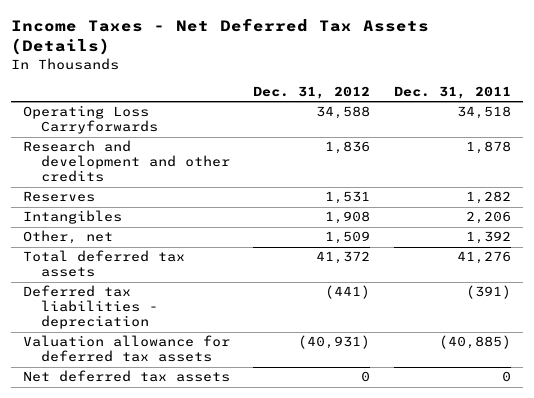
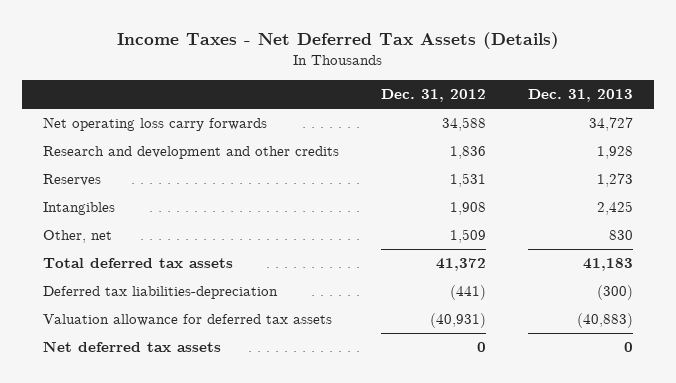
[393,85,511,99] Dec. 31, 2011 -> none
none -> [527,89,633,103] Dec. 31, 2013
[22,105,159,135] Operating Loss Carryforwards -> [42,117,267,132] Net operating loss carry forwards
[22,285,159,330] Deferred tax liabilities - depreciation -> [42,286,278,300] Deferred tax liabilities-depreciation

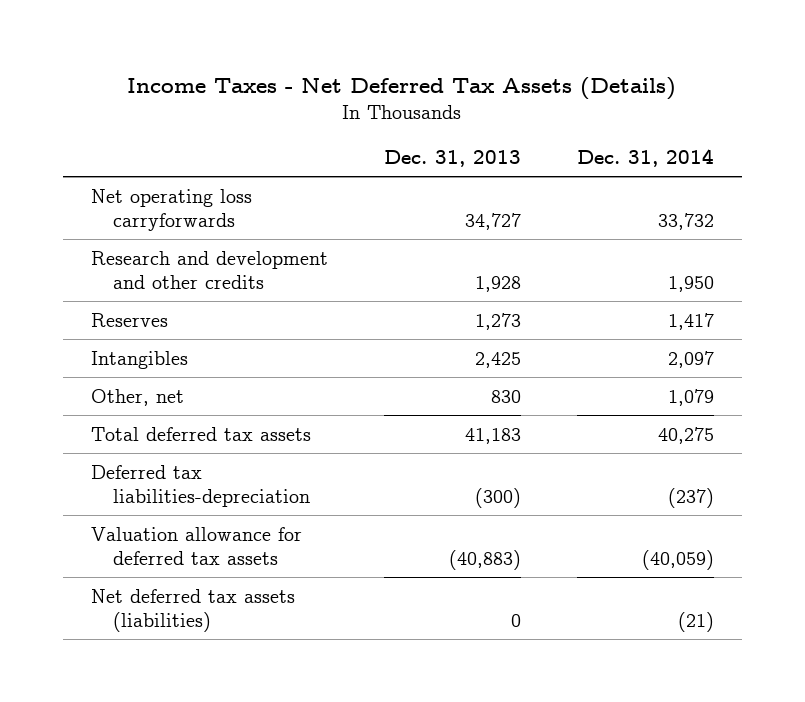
[380,89,486,103] Dec. 31, 2012 -> none
none -> [576,148,714,167] Dec. 31, 2014
[42,117,267,132] Net operating loss carry forwards -> [90,188,252,231] Net operating loss carryforwards
[42,341,221,353] Net deferred tax assets -> [90,588,295,632] Net deferred tax assets (liabilities)

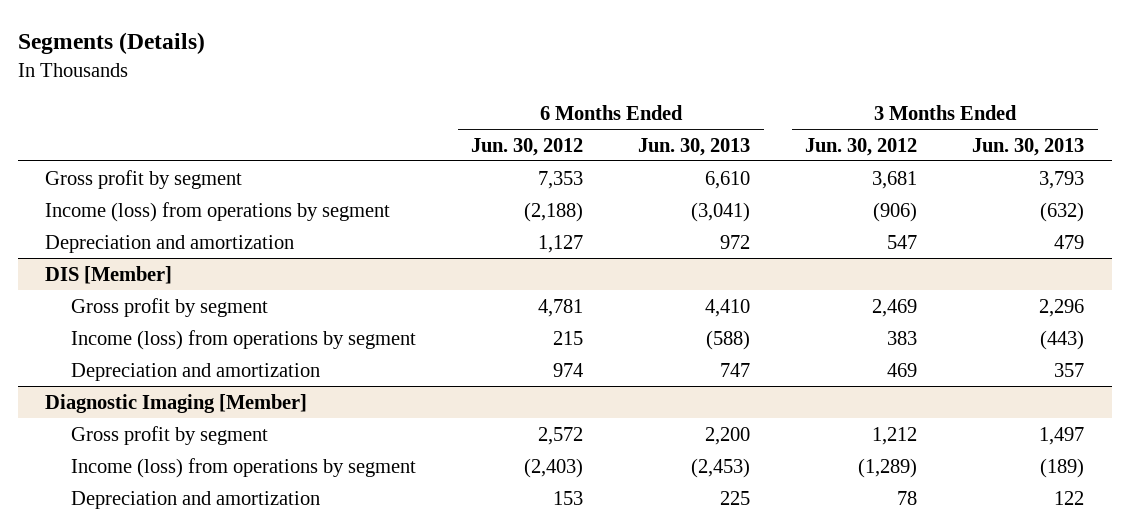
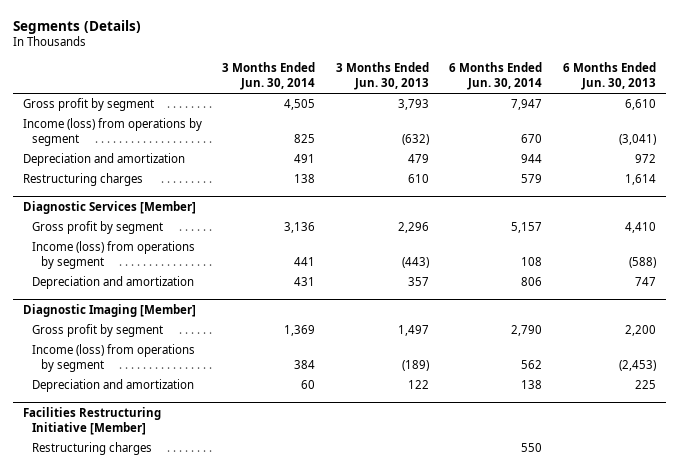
[471,137,584,156] Jun. 30, 2012 -> none
[805,137,918,156] Jun. 30, 2012 -> none
none -> [222,62,316,91] 3 Months Ended Jun. 30, 2014
none -> [449,62,543,91] 6 Months Ended Jun. 30, 2014
[45,265,173,284] DIS [Member] -> none
none -> [22,173,143,187] Restructuring charges
none -> [22,200,196,214] Diagnostic Services [Member]
none -> [22,406,161,435] Facilities Restructuring Initiative [Member]
none -> [31,442,152,456] Restructuring charges

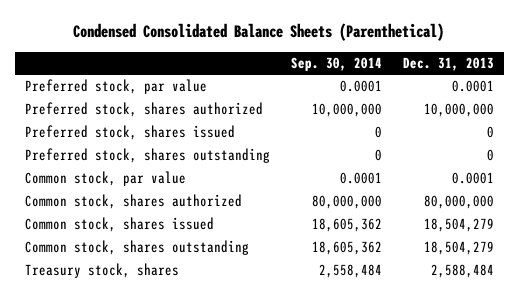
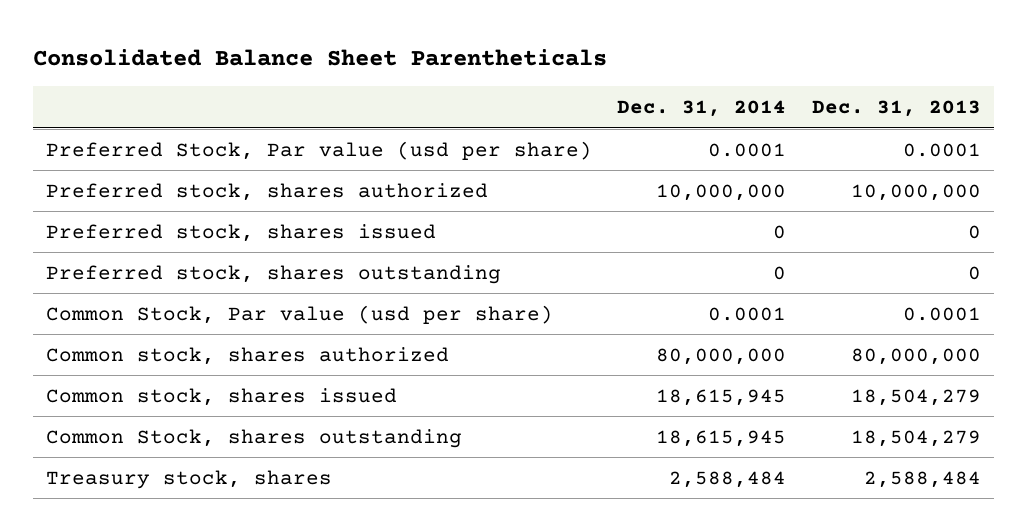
[73,23,445,42] Condensed Consolidated Balance Sheets (Parenthetical) -> [32,49,607,67] Consolidated Balance Sheet Parentheticals
[290,56,382,71] Sep. 30, 2014 -> none
none -> [617,100,787,118] Dec. 31, 2014
[25,79,208,95] Preferred stock, par value -> [45,140,592,160] Preferred Stock, Par value (usd per share)
[25,171,187,187] Common stock, par value -> [45,304,553,324] Common Stock, Par value (usd per share)
[25,240,250,256] Common stock, shares outstanding -> [45,428,462,448] Common Stock, shares outstanding

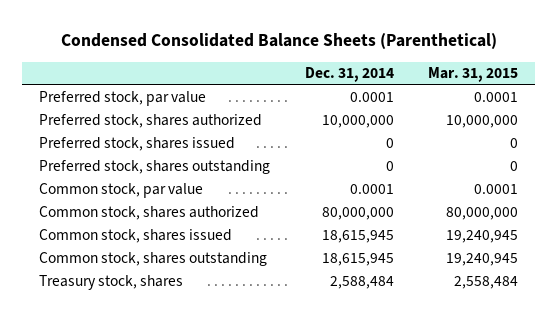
[32,49,607,67] Consolidated Balance Sheet Parentheticals -> [60,33,497,50] Condensed Consolidated Balance Sheets (Parenthetical)
[811,100,981,118] Dec. 31, 2013 -> none
none -> [427,67,518,83] Mar. 31, 2015
[45,140,592,160] Preferred Stock, Par value (usd per share) -> [39,90,207,106] Preferred stock, par value
[45,304,553,324] Common Stock, Par value (usd per share) -> [39,182,204,198] Common stock, par value
[45,428,462,448] Common Stock, shares outstanding -> [39,251,268,266] Common stock, shares outstanding

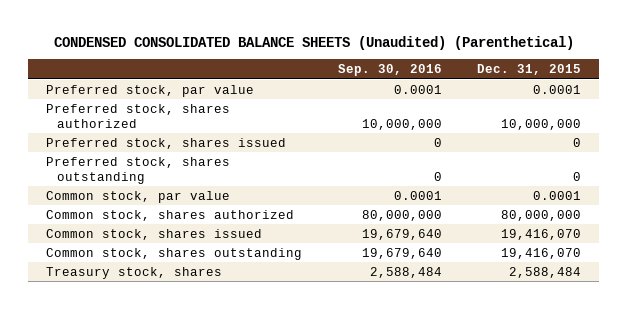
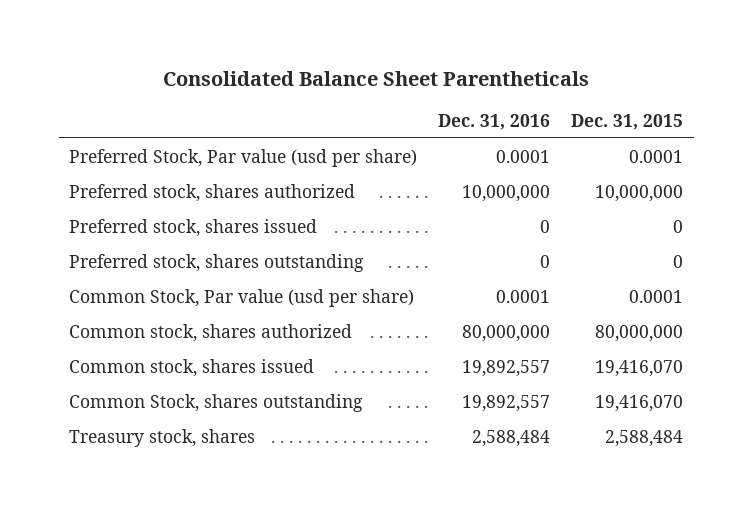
[53,35,574,50] CONDENSED CONSOLIDATED BALANCE SHEETS (Unaudited) (Parenthetical) -> [163,70,590,86] Consolidated Balance Sheet Parentheticals
[337,64,442,77] Sep. 30, 2016 -> none
none -> [438,113,551,130] Dec. 31, 2016
[45,84,254,97] Preferred stock, par value -> [69,148,418,167] Preferred Stock, Par value (usd per share)
[45,190,230,203] Common stock, par value -> [69,288,415,307] Common Stock, Par value (usd per share)
[45,247,302,260] Common stock, shares outstanding -> [69,393,364,412] Common Stock, shares outstanding

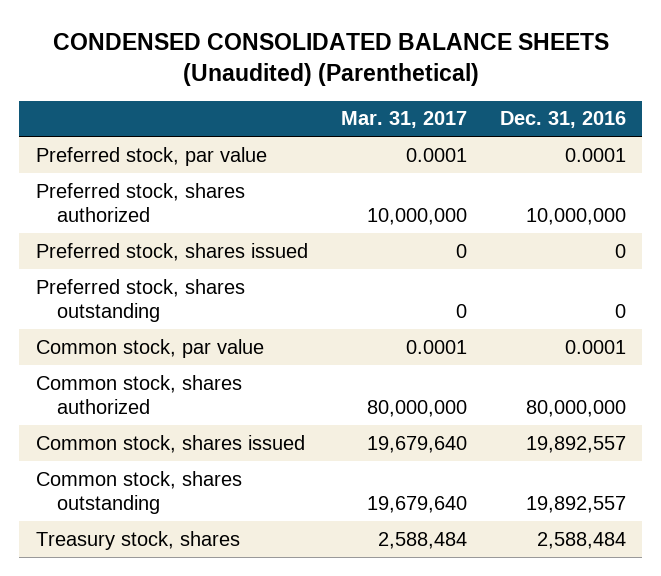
[163,70,590,86] Consolidated Balance Sheet Parentheticals -> [52,33,609,86] CONDENSED CONSOLIDATED BALANCE SHEETS (Unaudited) (Parenthetical)
[571,113,684,130] Dec. 31, 2015 -> none
none -> [340,111,467,129] Mar. 31, 2017
[69,148,418,167] Preferred Stock, Par value (usd per share) -> [35,146,267,166] Preferred stock, par value
[69,288,415,307] Common Stock, Par value (usd per share) -> [35,338,264,358] Common stock, par value
[69,393,364,412] Common Stock, shares outstanding -> [35,470,242,515] Common stock, shares outstanding

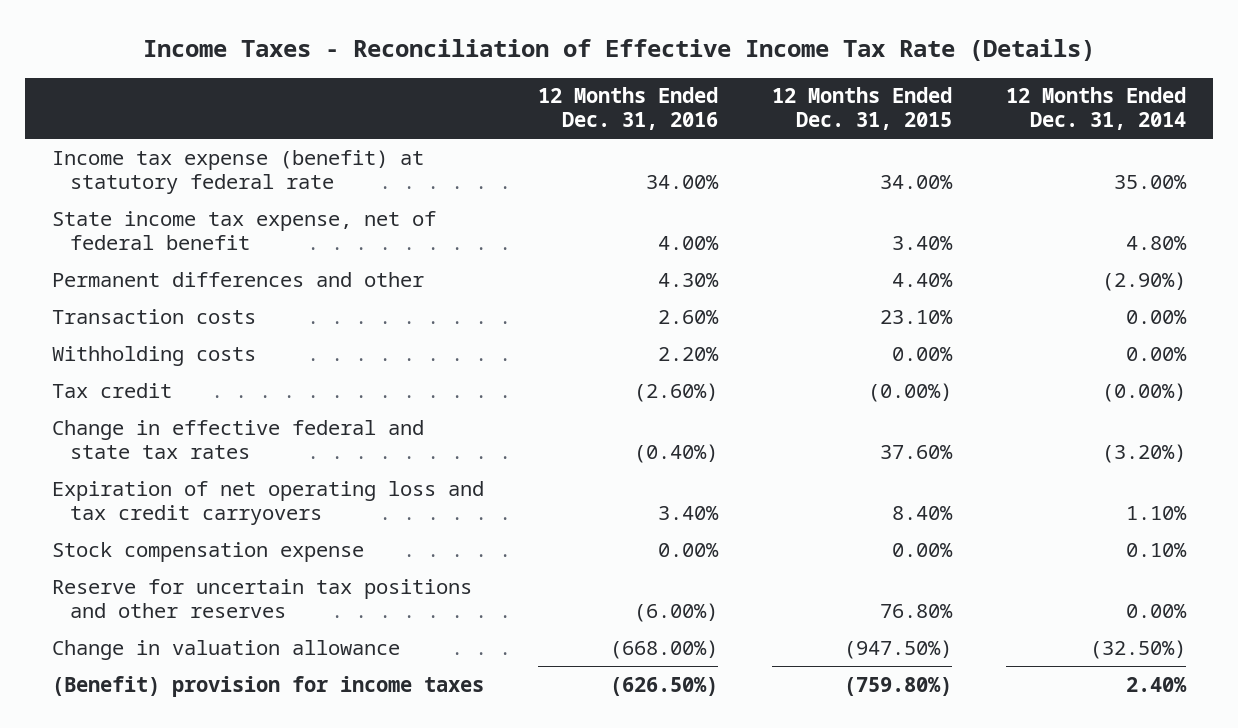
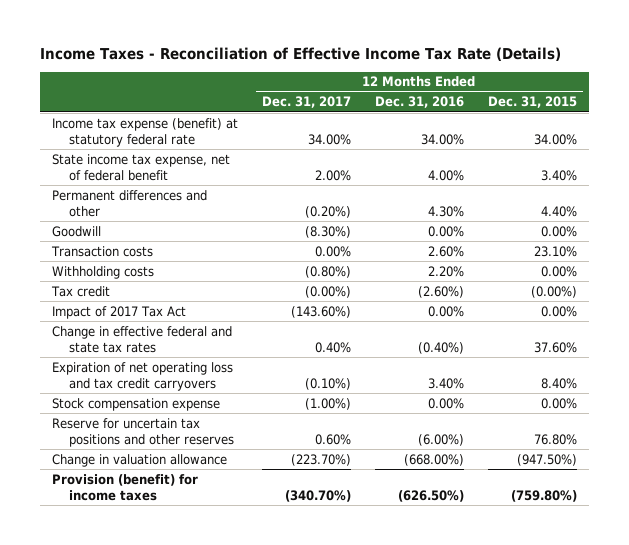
[1005,87,1186,131] 12 Months Ended Dec. 31, 2014 -> none
none -> [261,96,351,109] Dec. 31, 2017
none -> [51,225,101,237] Goodwill
none -> [51,305,186,319] Impact of 2017 Tax Act
[51,675,484,697] (Benefit) provision for income taxes -> [51,473,198,501] Provision (benefit) for income taxes

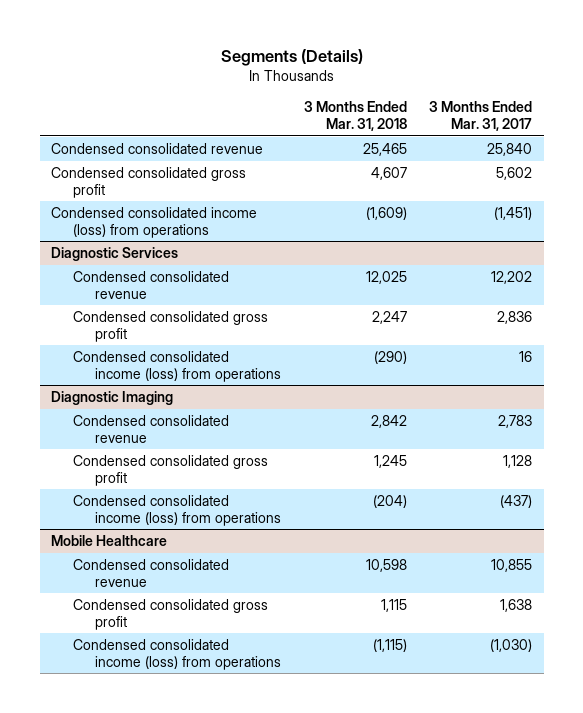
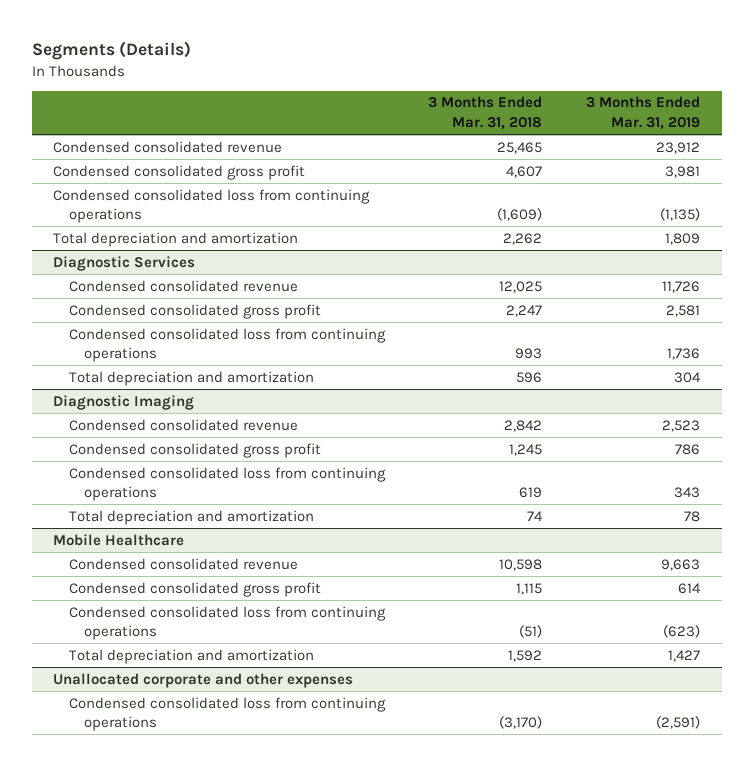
[429,101,533,132] 3 Months Ended Mar. 31, 2017 -> none
none -> [585,96,700,131] 3 Months Ended Mar. 31, 2019
[50,207,257,238] Condensed consolidated income (loss) from operations -> [53,188,371,224] Condensed consolidated loss from continuing operations
none -> [53,231,299,247] Total depreciation and amortization
[73,351,282,382] Condensed consolidated income (loss) from operations -> [68,327,386,363] Condensed consolidated loss from continuing operations
[373,351,407,365] (290) -> [515,348,543,360] 993
none -> [68,370,314,386] Total depreciation and amortization
[73,495,282,526] Condensed consolidated income (loss) from operations -> [68,466,386,502] Condensed consolidated loss from continuing operations
[372,495,407,509] (204) -> [519,487,543,499] 619
none -> [68,509,314,525] Total depreciation and amortization
[73,639,282,670] Condensed consolidated income (loss) from operations -> [68,605,386,641] Condensed consolidated loss from continuing operations
[372,639,407,653] (1,115) -> [519,625,543,639] (51)
none -> [68,648,314,664] Total depreciation and amortization
none -> [53,672,354,688] Unallocated corporate and other expenses
none -> [68,696,386,732] Condensed consolidated loss from continuing operations

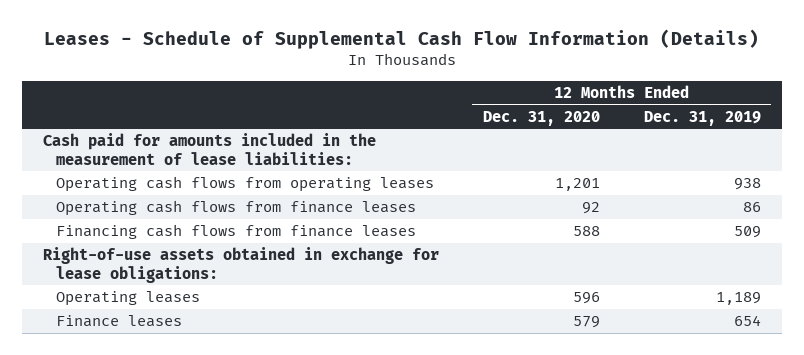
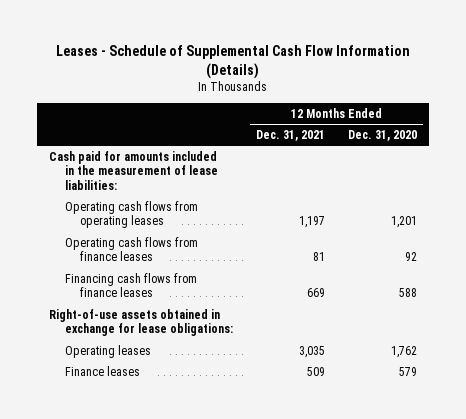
[643,110,761,126] Dec. 31, 2019 -> none
none -> [255,129,325,141] Dec. 31, 2021
[573,292,601,305] 596 -> [391,345,418,358] 1,762

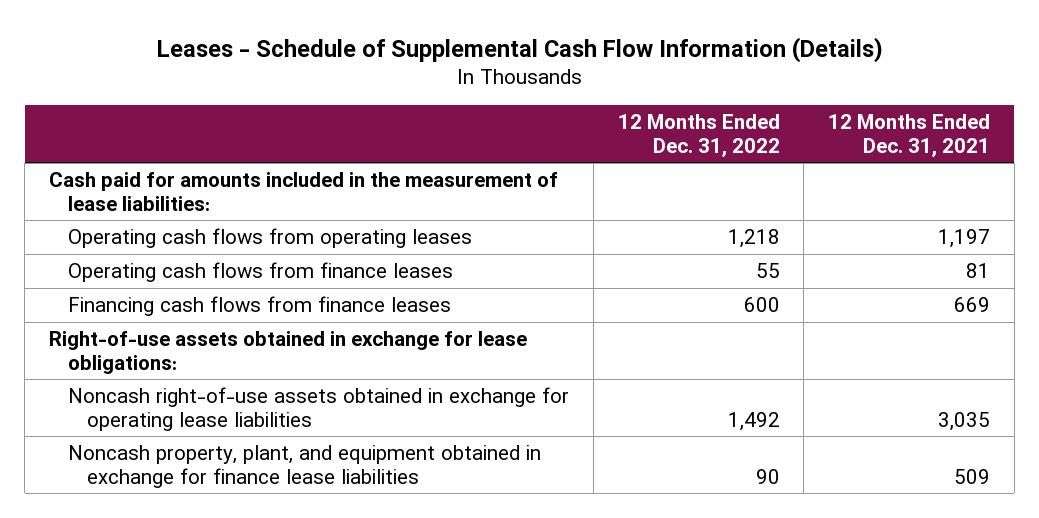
[348,129,418,141] Dec. 31, 2020 -> none
none -> [617,114,780,157] 12 Months Ended Dec. 31, 2022
[64,344,151,358] Operating leases -> [68,387,570,431] Noncash right-of-use assets obtained in exchange for operating lease liabilities
[64,365,140,376] Finance leases -> [68,445,542,488] Noncash property, plant, and equipment obtained in exchange for finance lease liabilities

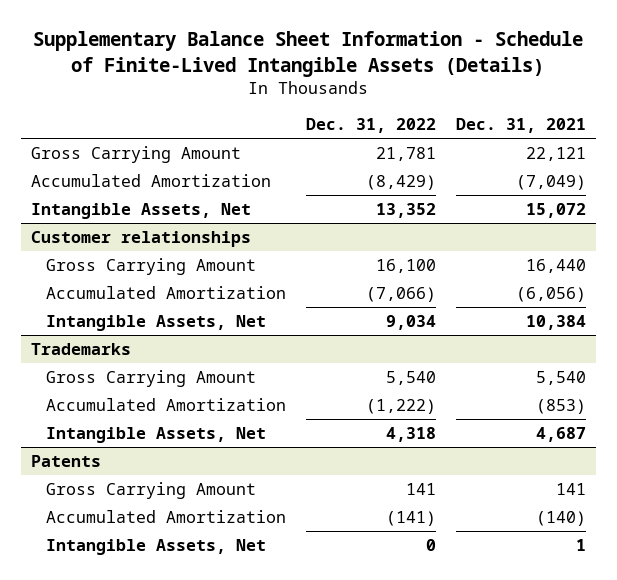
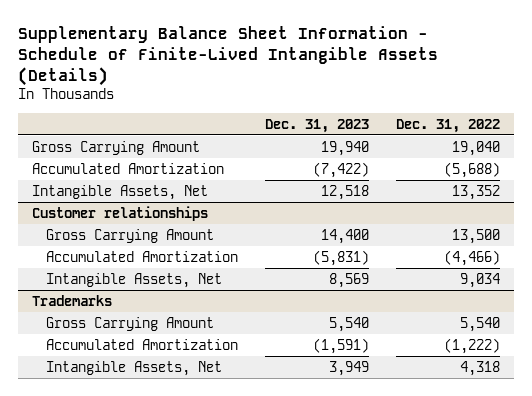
[455,118,586,134] Dec. 31, 2021 -> none
none -> [264,118,369,133] Dec. 31, 2023
[375,146,436,161] 21,781 -> [452,140,501,156] 19,040
[365,174,436,190] (8,429) -> [444,161,501,178] (5,688)
[375,258,436,273] 16,100 -> [452,228,501,244] 13,500
[365,286,436,302] (7,066) -> [444,249,501,266] (4,466)
[30,454,101,467] Patents -> none
[45,481,256,499] Gross Carrying Amount -> none
[45,509,286,523] Accumulated Amortization -> none
[45,538,266,555] Intangible Assets, Net -> none

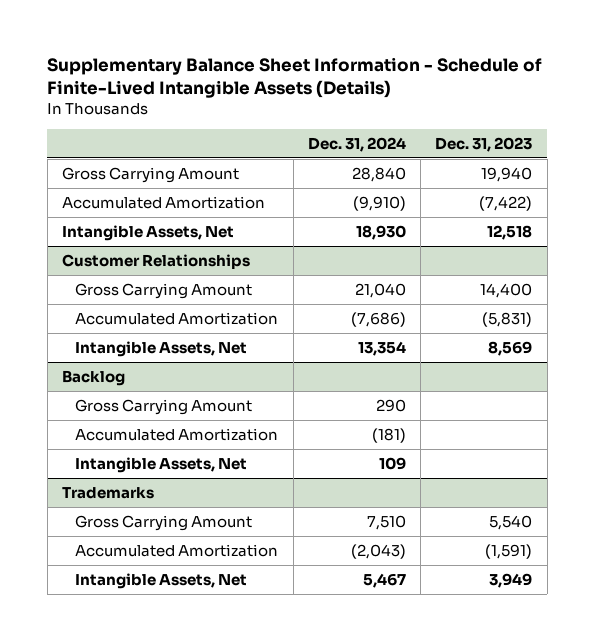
[396,118,501,133] Dec. 31, 2022 -> none
none -> [307,136,406,152] Dec. 31, 2024
[31,205,208,221] Customer relationships -> [62,253,251,269] Customer Relationships
none -> [62,369,126,386] Backlog
none -> [75,398,253,415] Gross Carrying Amount
none -> [75,427,279,441] Accumulated Amortization
none -> [75,456,248,473] Intangible Assets, Net

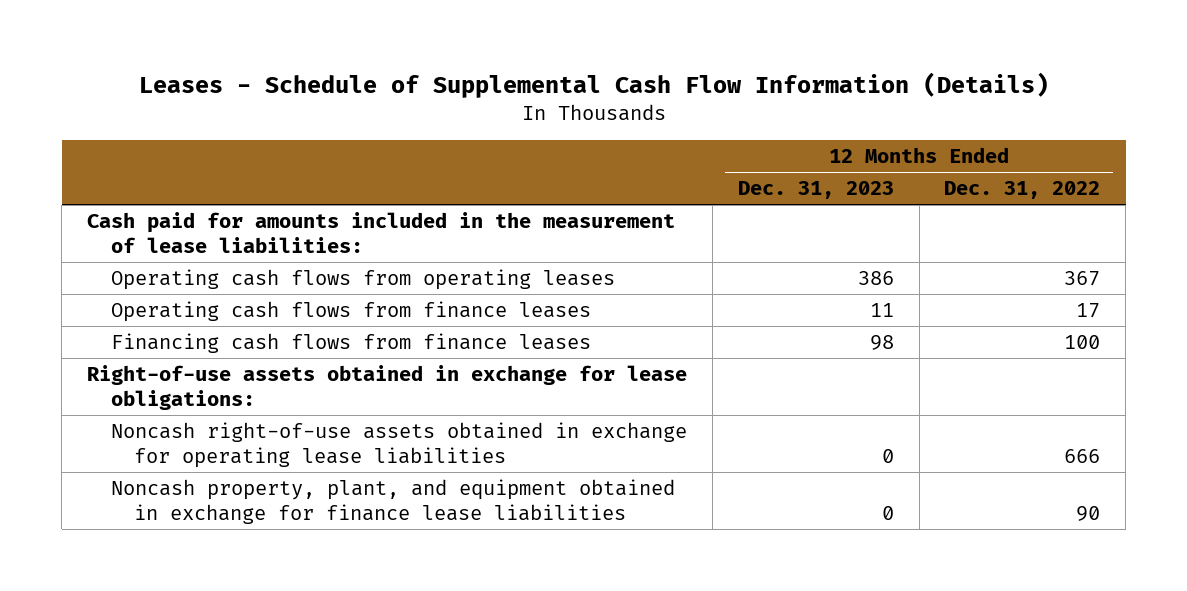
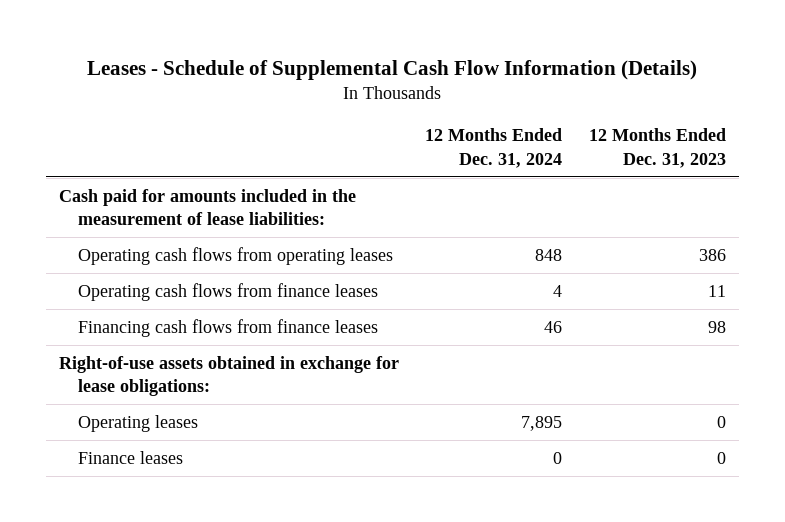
[944,181,1101,200] Dec. 31, 2022 -> none
none -> [425,128,563,168] 12 Months Ended Dec. 31, 2024
[110,422,687,469] Noncash right-of-use assets obtained in exchange for operating lease liabilities -> [78,414,199,432] Operating leases
[110,479,675,525] Noncash property, plant, and equipment obtained in exchange for finance lease liabilities -> [78,450,184,464] Finance leases

